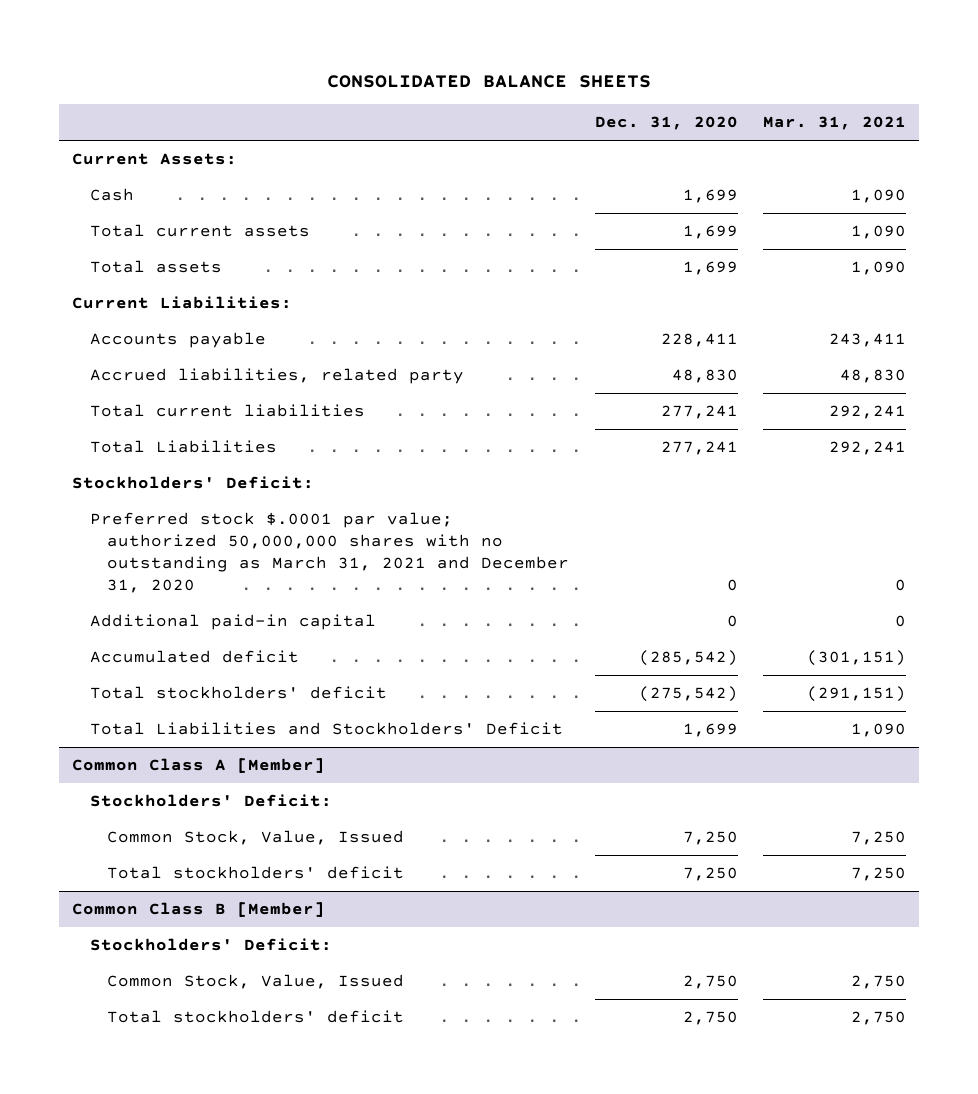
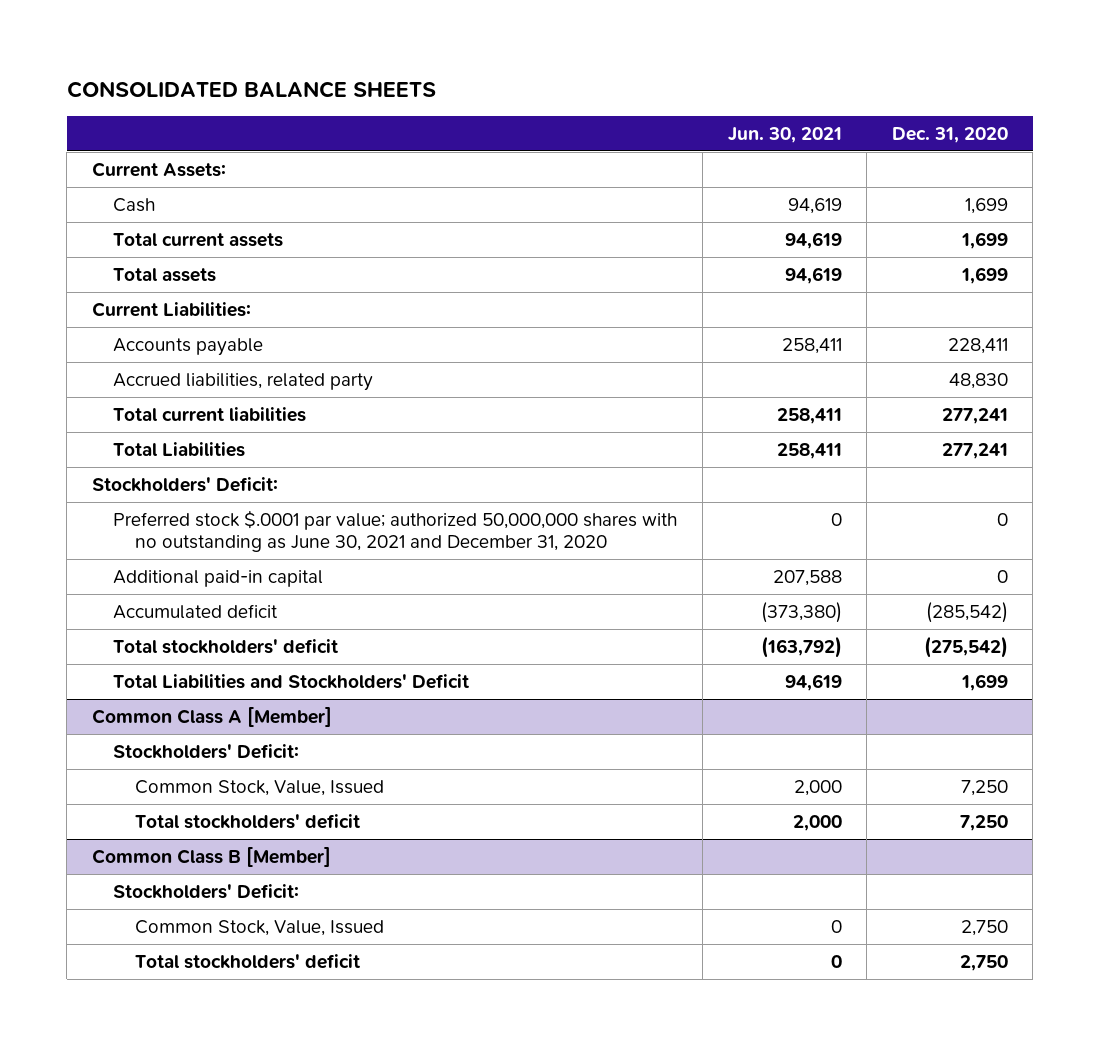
[763,116,907,131] Mar. 31, 2021 -> none
none -> [727,126,842,143] Jun. 30, 2021
[89,512,570,594] Preferred stock $.0001 par value; authorized 50,000,000 shares with no outstanding as March 31, 2021 and December 31, 2020 -> [113,510,678,553] Preferred stock $.0001 par value; authorized 50,000,000 shares with no outstanding as June 30, 2021 and December 31, 2020

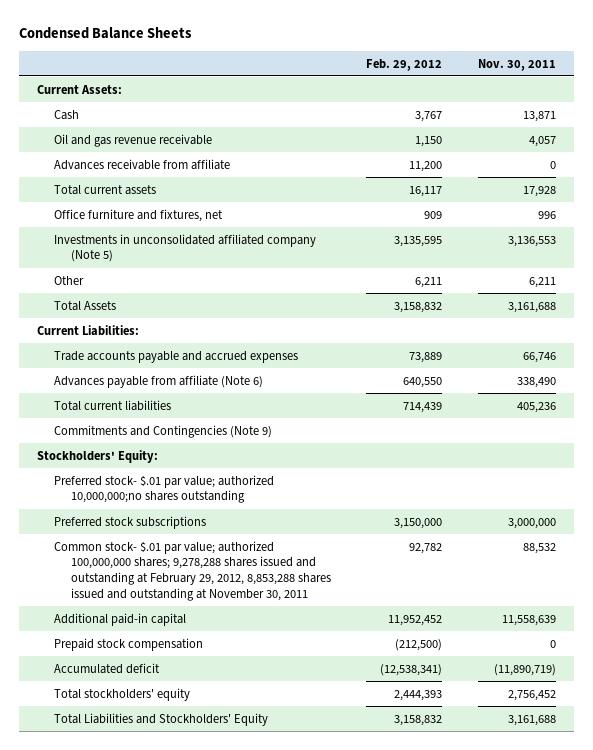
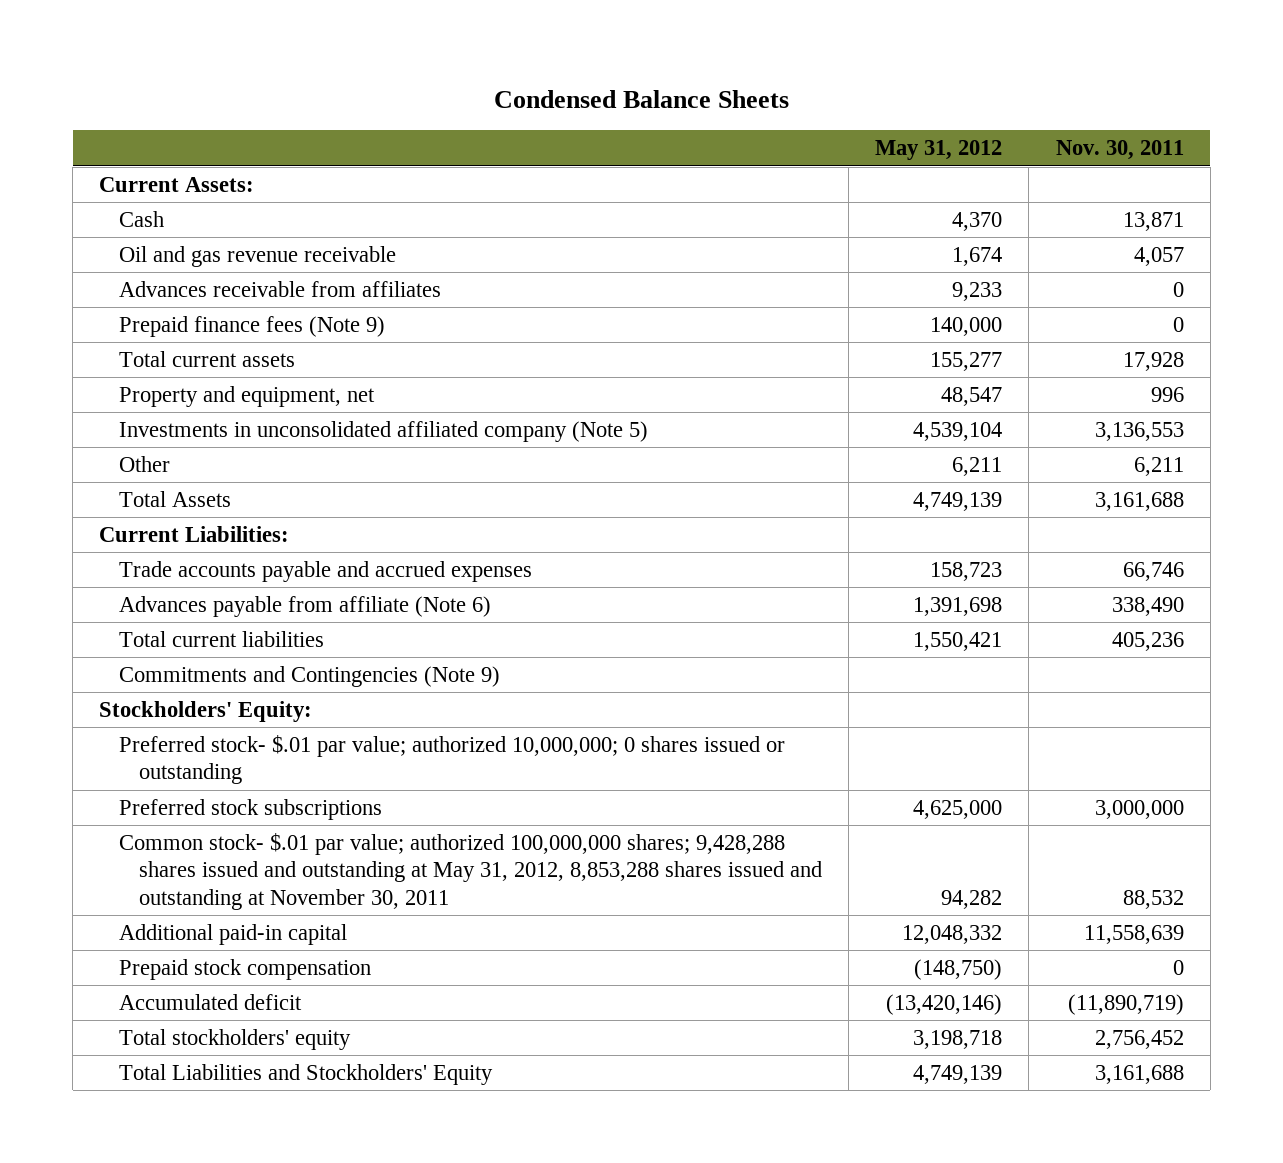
[366,58,443,71] Feb. 29, 2012 -> none
none -> [875,140,1003,161] May 31, 2012
[53,158,230,170] Advances receivable from affiliate -> [118,280,441,297] Advances receivable from affiliates
none -> [118,315,385,337] Prepaid finance fees (Note 9)
[53,208,223,222] Office furniture and fixtures, net -> [118,385,375,407] Property and equipment, net
[53,474,274,504] Preferred stock- $.01 par value; authorized 10,000,000;no shares outstanding -> [118,734,785,785] Preferred stock- $.01 par value; authorized 10,000,000; 0 shares issued or outstanding
[53,540,331,602] Common stock- $.01 par value; authorized 100,000,000 shares; 9,278,288 shares issued and outstanding at February 29, 2012, 8,853,288 shares issued and outstanding at November 30, 2011 -> [118,832,822,910] Common stock- $.01 par value; authorized 100,000,000 shares; 9,428,288 shares issued and outstanding at May 31, 2012, 8,853,288 shares issued and outstanding at November 30, 2011

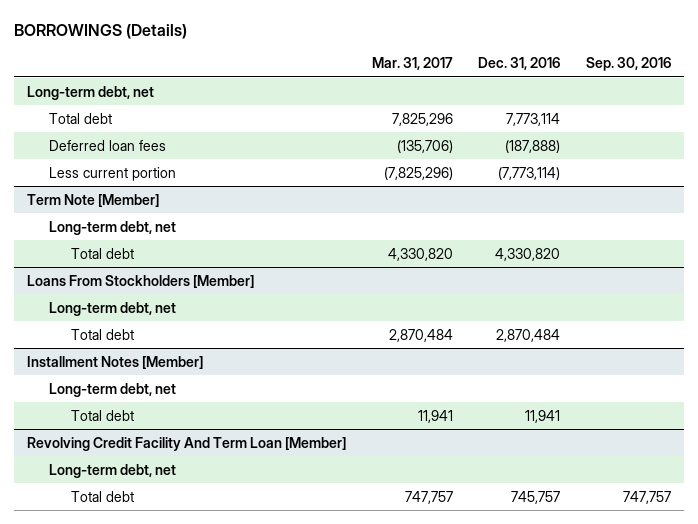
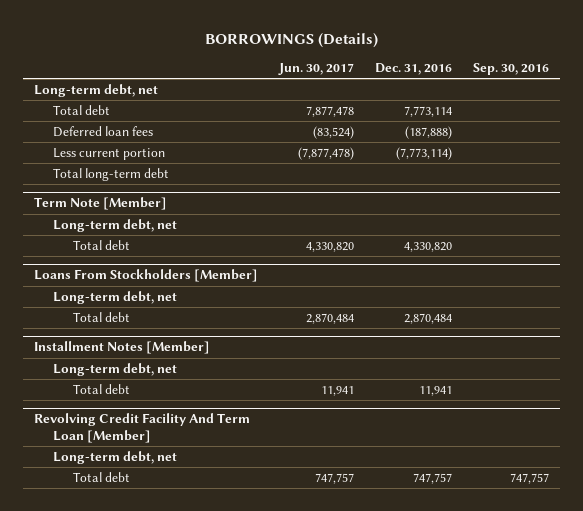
[371,57,453,71] Mar. 31, 2017 -> none
none -> [277,63,354,76] Jun. 30, 2017
none -> [53,168,170,182] Total long-term debt
[511,490,561,504] 745,757 -> [413,473,453,485] 747,757

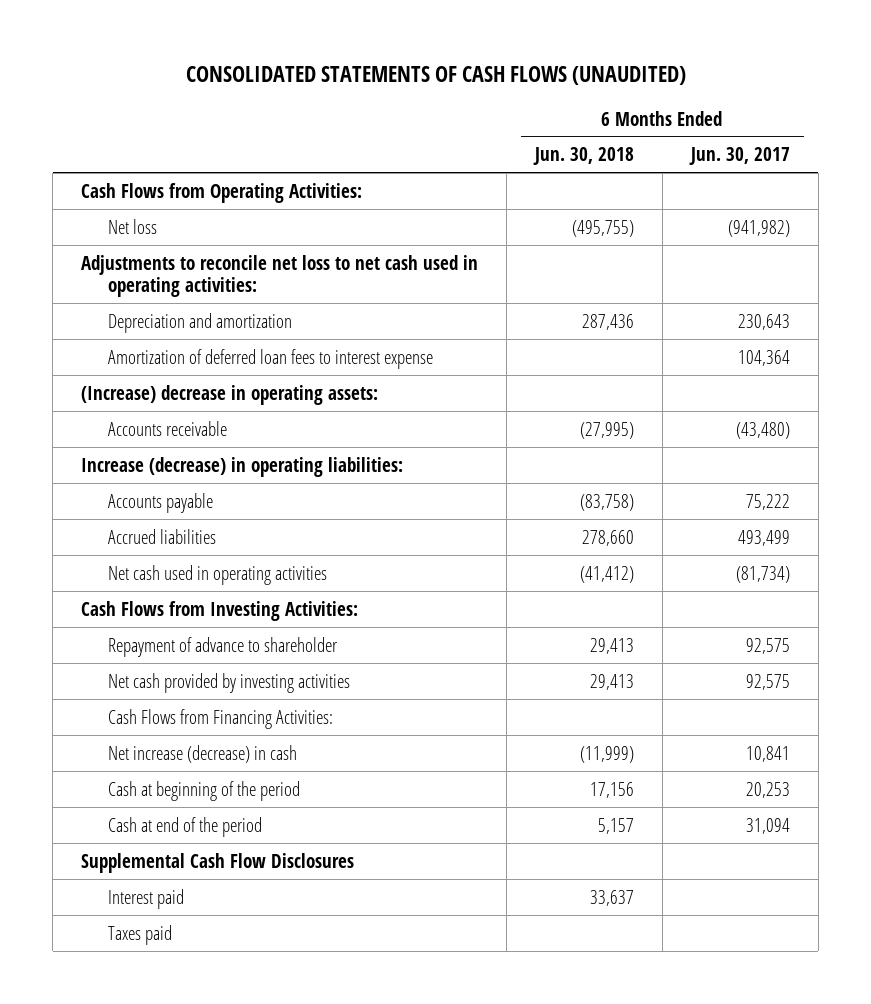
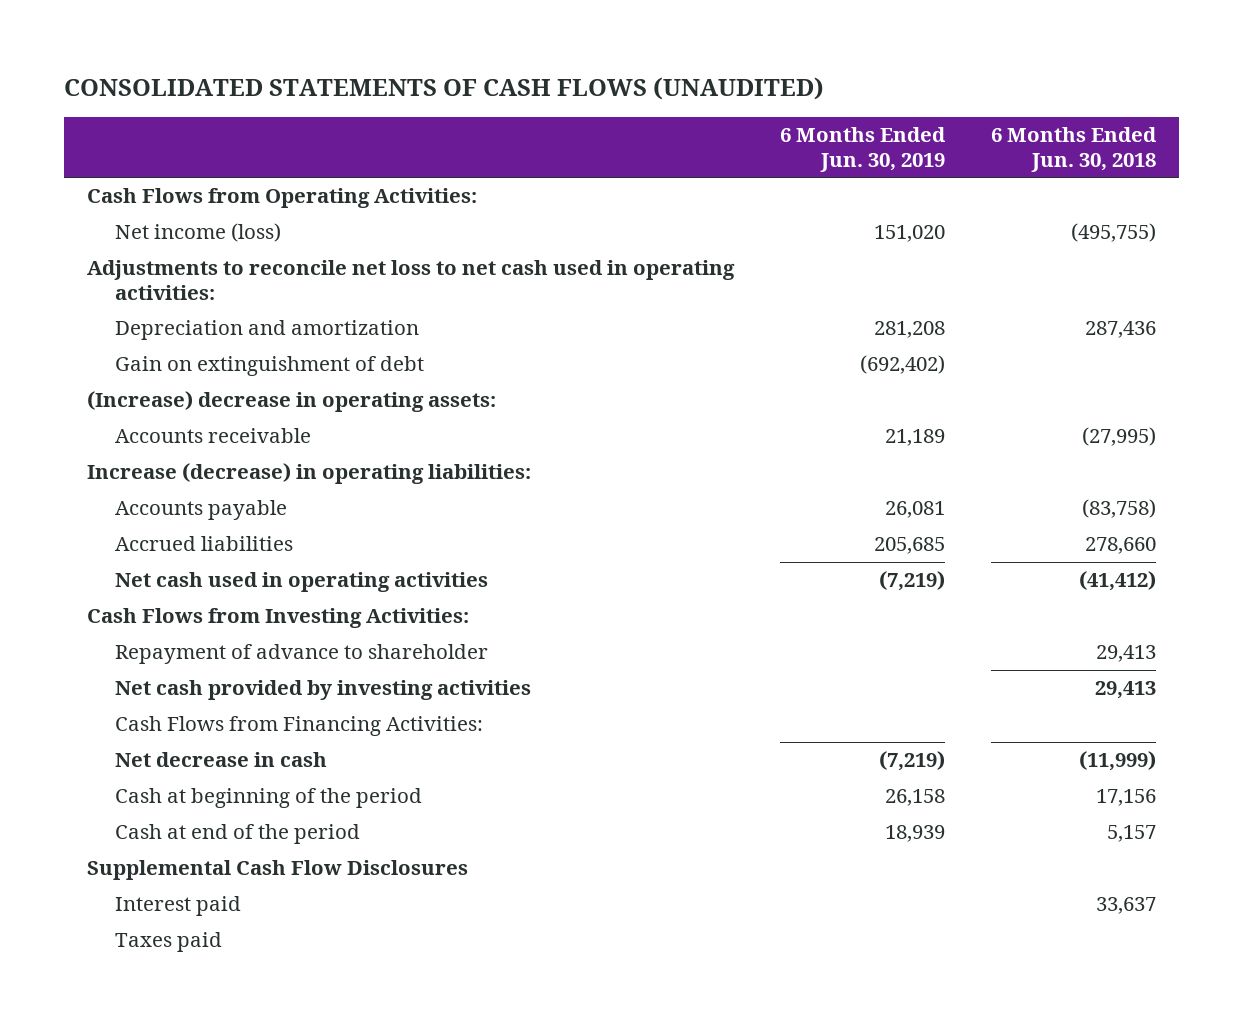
[688,147,790,166] Jun. 30, 2017 -> none
none -> [779,126,946,172] 6 Months Ended Jun. 30, 2019
[107,218,157,234] Net loss -> [115,223,282,243] Net income (loss)
[107,348,433,369] Amortization of deferred loan fees to interest expense -> none
none -> [115,356,425,377] Gain on extinguishment of debt
[107,744,297,763] Net increase (decrease) in cash -> [115,752,328,768] Net decrease in cash

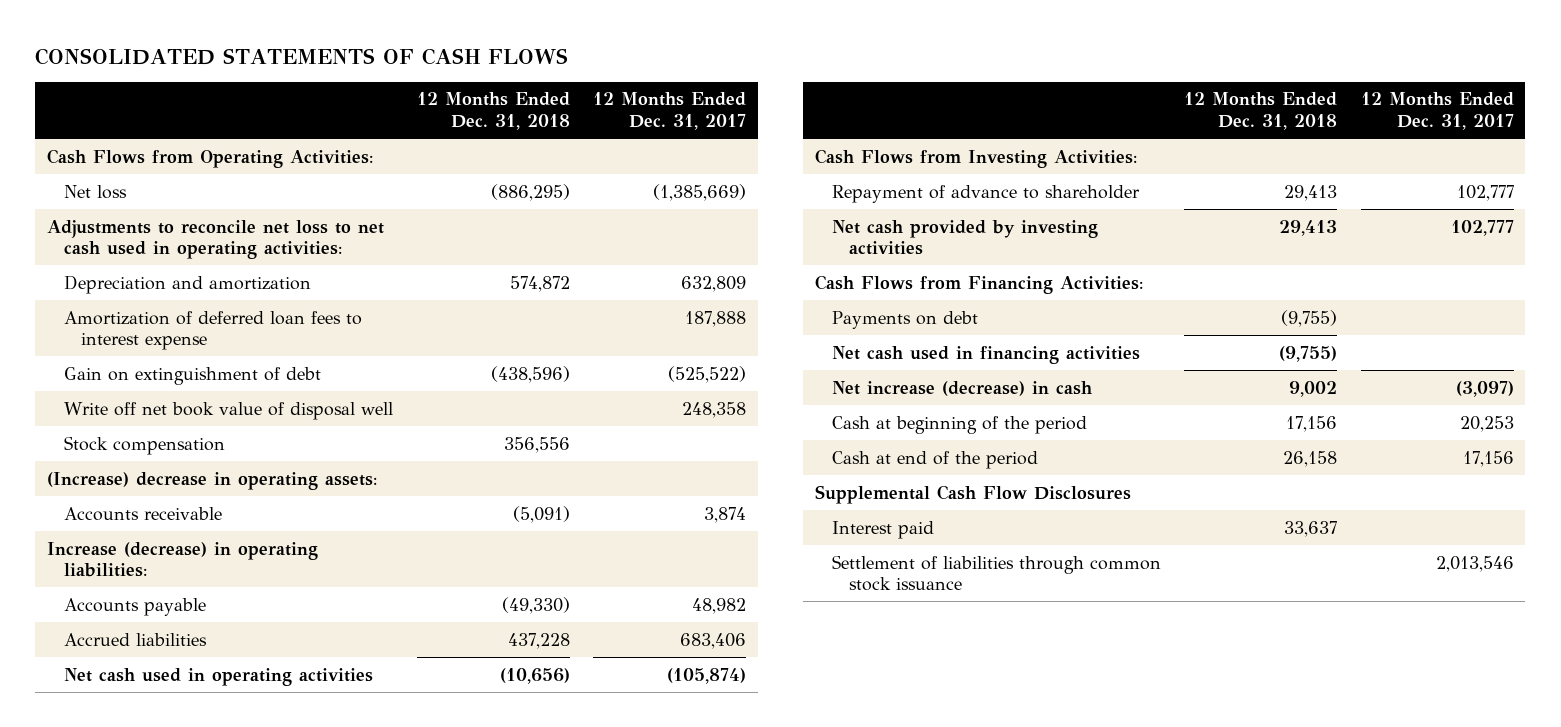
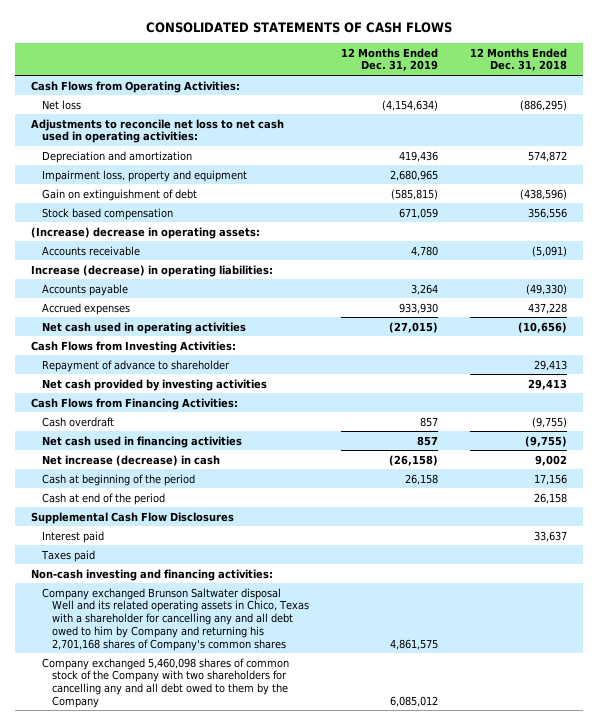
[592,92,746,130] 12 Months Ended Dec. 31, 2017 -> none
none -> [341,47,439,72] 12 Months Ended Dec. 31, 2019
[64,310,363,351] Amortization of deferred loan fees to interest expense -> none
none -> [41,169,247,182] Impairment loss, property and equipment
[64,401,394,420] Write off net book value of disposal well -> none
[64,435,226,455] Stock compensation -> [41,207,173,220] Stock based compensation
[64,632,208,646] Accrued liabilities -> [41,302,130,315] Accrued expenses
[831,310,978,329] Payments on debt -> [41,416,114,427] Cash overdraft
none -> [40,549,95,562] Taxes paid
none -> [31,568,274,581] Non-cash investing and financing activities:
none -> [41,587,310,651] Company exchanged Brunson Saltwater disposal Well and its related operating assets in Chico, Texas with a shareholder for cancelling any and all debt owed to him by Company and returning his 2,701,168 shares of Company's common shares
[831,554,1161,592] Settlement of liabilities through common stock issuance -> [41,657,289,708] Company exchanged 5,460,098 shares of common stock of the Company with two shareholders for cancelling any and all debt owed to them by the Company

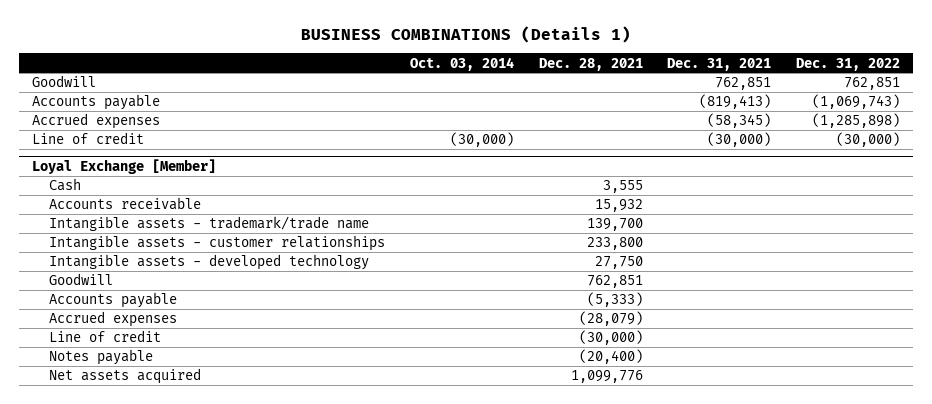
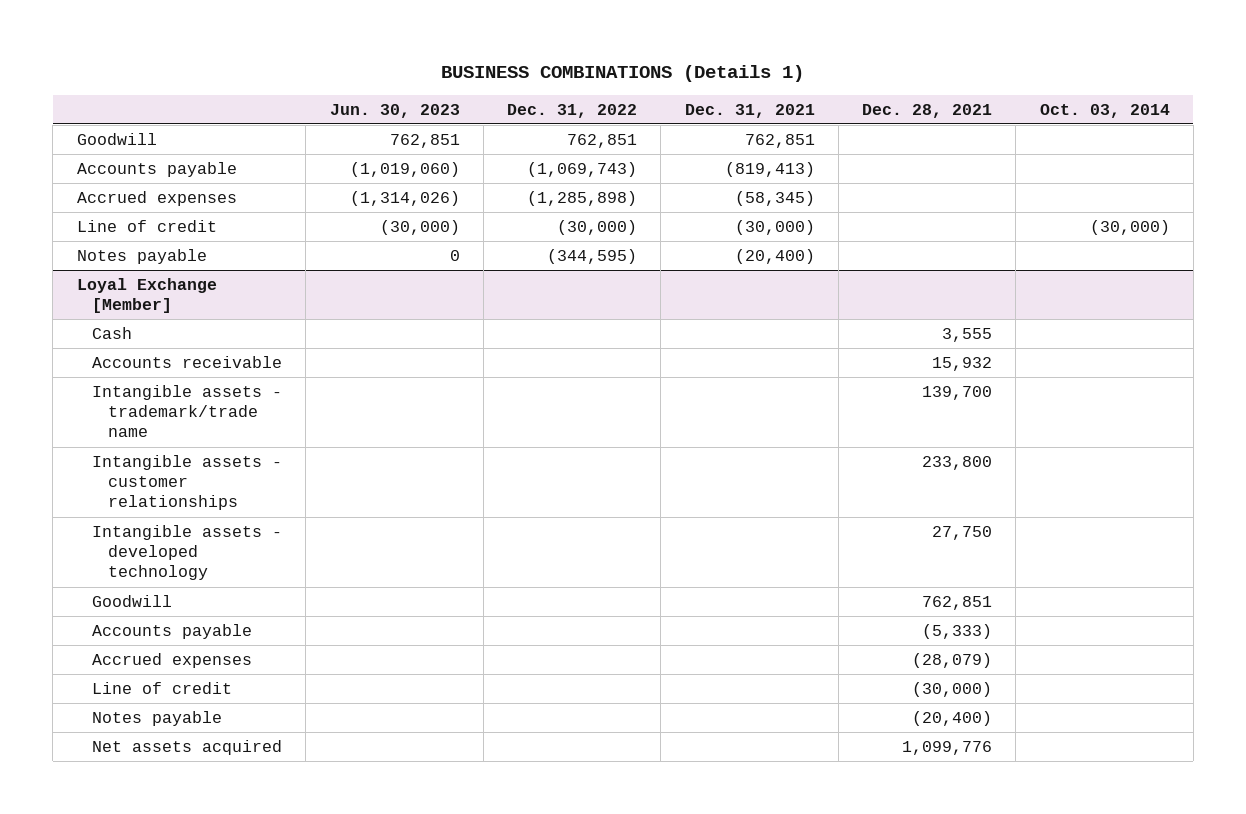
none -> [329,103,460,118] Jun. 30, 2023
none -> [76,249,207,265] Notes payable

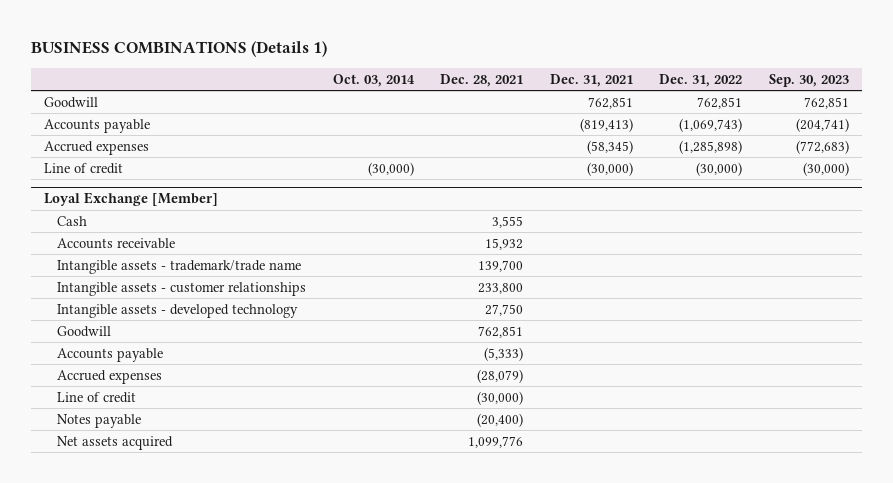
[329,103,460,118] Jun. 30, 2023 -> none
none -> [768,73,849,87] Sep. 30, 2023
[76,249,207,265] Notes payable -> none

